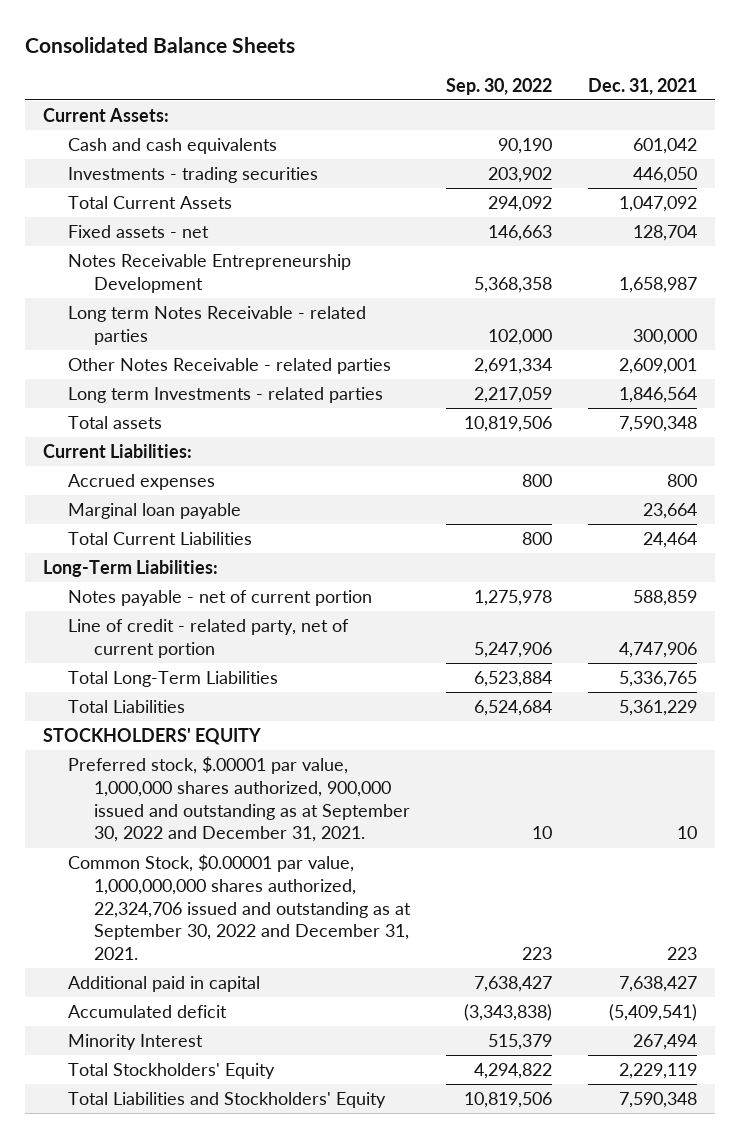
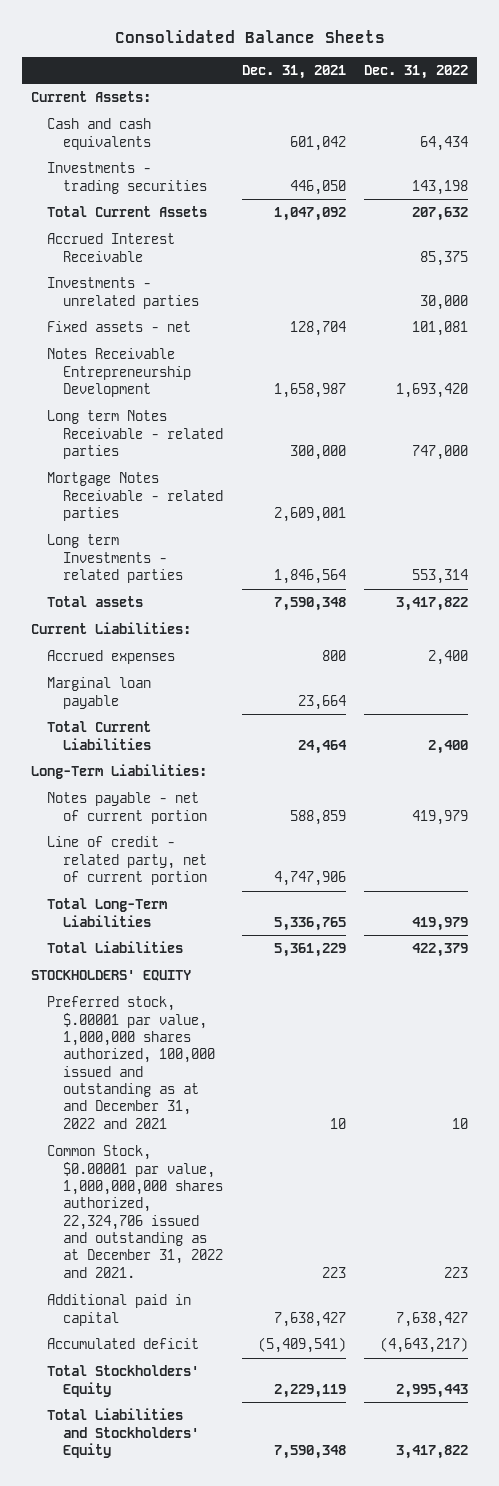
[445,77,552,95] Sep. 30, 2022 -> none
none -> [364,64,469,79] Dec. 31, 2022
none -> [47,233,176,262] Accrued Interest Receivable
none -> [47,277,200,309] Investments - unrelated parties
[68,358,392,375] Other Notes Receivable - related parties -> [47,472,224,521] Mortgage Notes Receivable - related parties
[68,756,410,843] Preferred stock, $.00001 par value, 1,000,000 shares authorized, 900,000 issued and outstanding as at September 30, 2022 and December 31, 2021. -> [47,996,216,1129] Preferred stock, $.00001 par value, 1,000,000 shares authorized, 100,000 issued and outstanding as at and December 31, 2022 and 2021
[68,854,411,961] Common Stock, $0.00001 par value, 1,000,000,000 shares authorized, 22,324,706 issued and outstanding as at September 30, 2022 and December 31, 2021. -> [47,1145,224,1278] Common Stock, $0.00001 par value, 1,000,000,000 shares authorized, 22,324,706 issued and outstanding as at December 31, 2022 and 2021.
[68,1034,204,1051] Minority Interest -> none

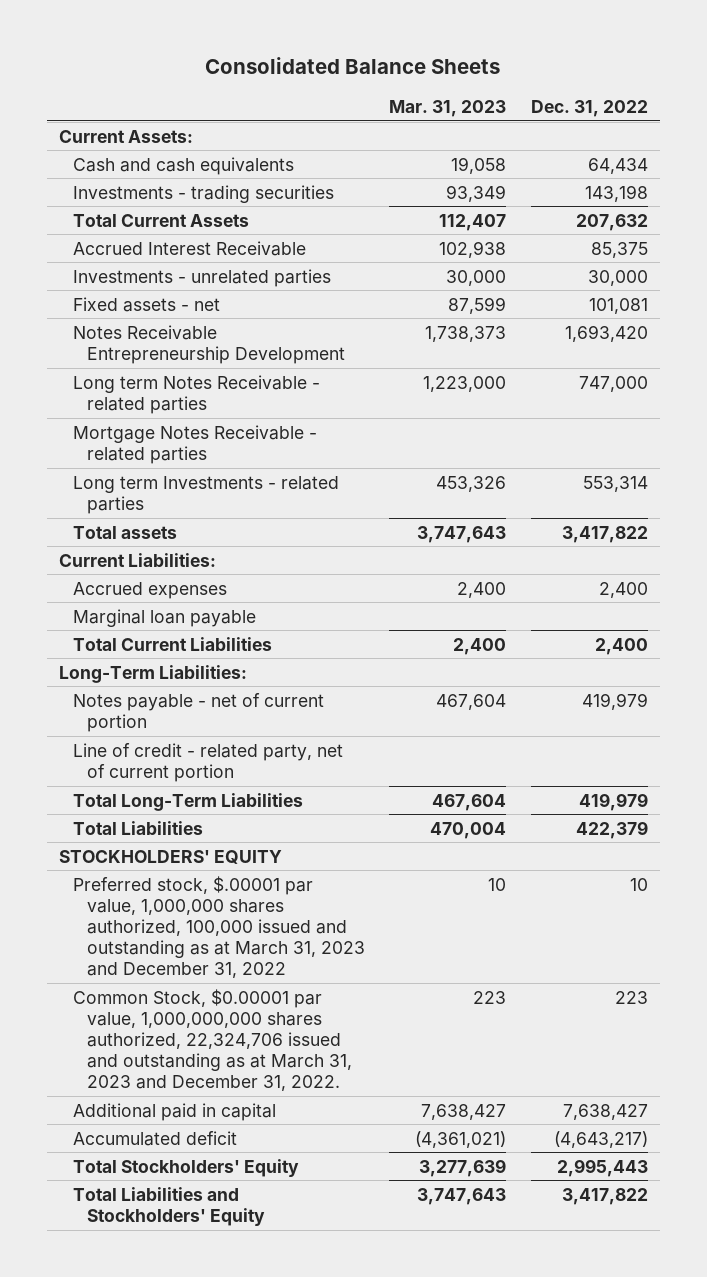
[241,64,346,79] Dec. 31, 2021 -> none
none -> [389,99,507,117] Mar. 31, 2023
[47,996,216,1129] Preferred stock, $.00001 par value, 1,000,000 shares authorized, 100,000 issued and outstanding as at and December 31, 2022 and 2021 -> [72,875,365,979] Preferred stock, $.00001 par value, 1,000,000 shares authorized, 100,000 issued and outstanding as at March 31, 2023 and December 31, 2022
[47,1145,224,1278] Common Stock, $0.00001 par value, 1,000,000,000 shares authorized, 22,324,706 issued and outstanding as at December 31, 2022 and 2021. -> [72,988,352,1092] Common Stock, $0.00001 par value, 1,000,000,000 shares authorized, 22,324,706 issued and outstanding as at March 31, 2023 and December 31, 2022.

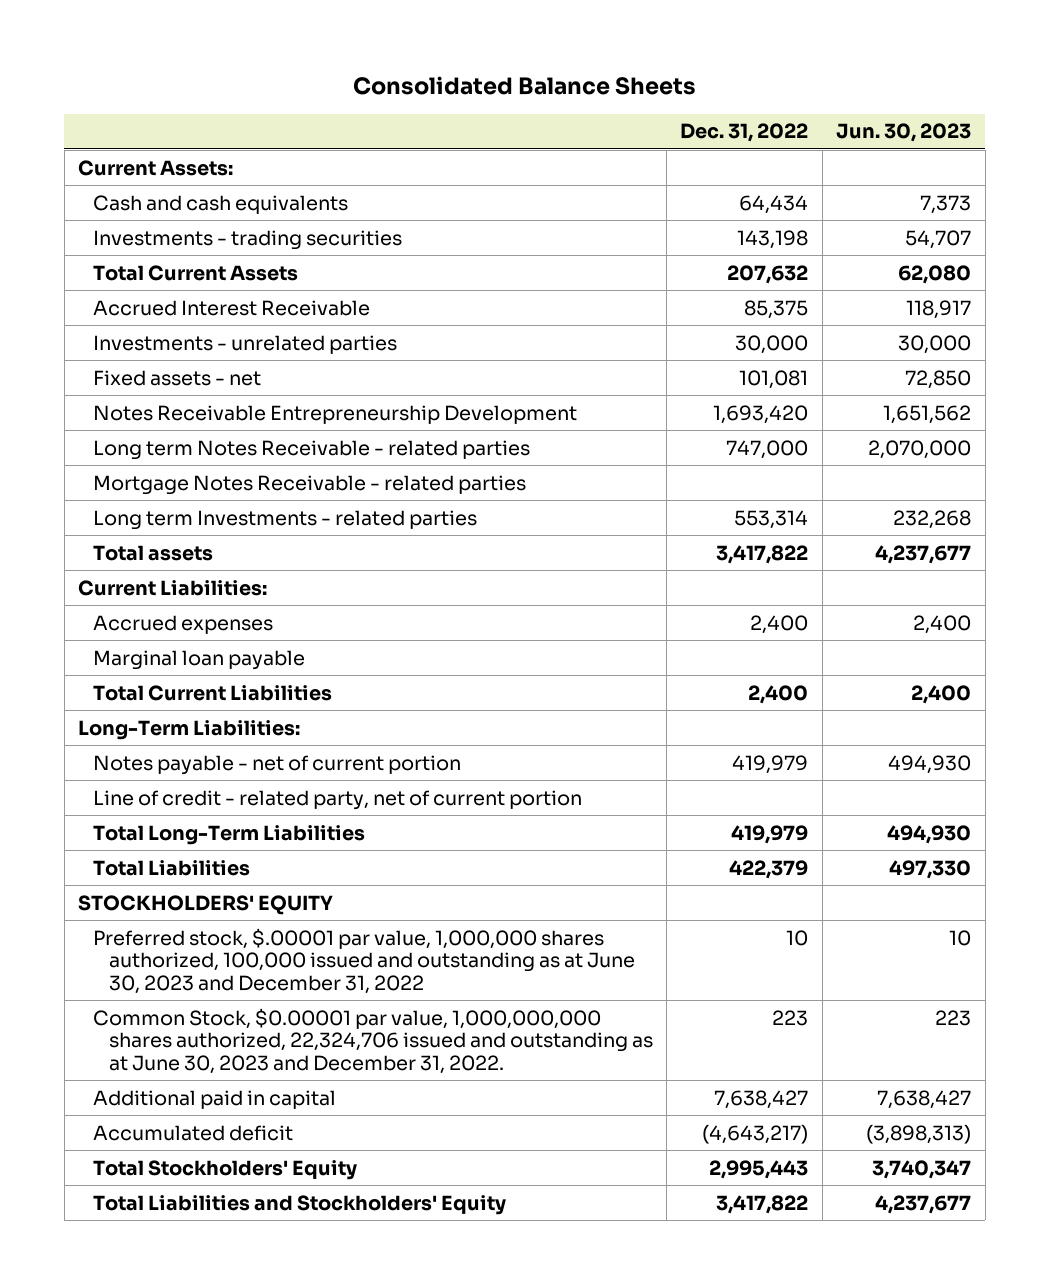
[389,99,507,117] Mar. 31, 2023 -> none
none -> [836,123,972,143] Jun. 30, 2023
[72,875,365,979] Preferred stock, $.00001 par value, 1,000,000 shares authorized, 100,000 issued and outstanding as at March 31, 2023 and December 31, 2022 -> [93,927,635,995] Preferred stock, $.00001 par value, 1,000,000 shares authorized, 100,000 issued and outstanding as at June 30, 2023 and December 31, 2022
[72,988,352,1092] Common Stock, $0.00001 par value, 1,000,000,000 shares authorized, 22,324,706 issued and outstanding as at March 31, 2023 and December 31, 2022. -> [93,1007,653,1075] Common Stock, $0.00001 par value, 1,000,000,000 shares authorized, 22,324,706 issued and outstanding as at June 30, 2023 and December 31, 2022.

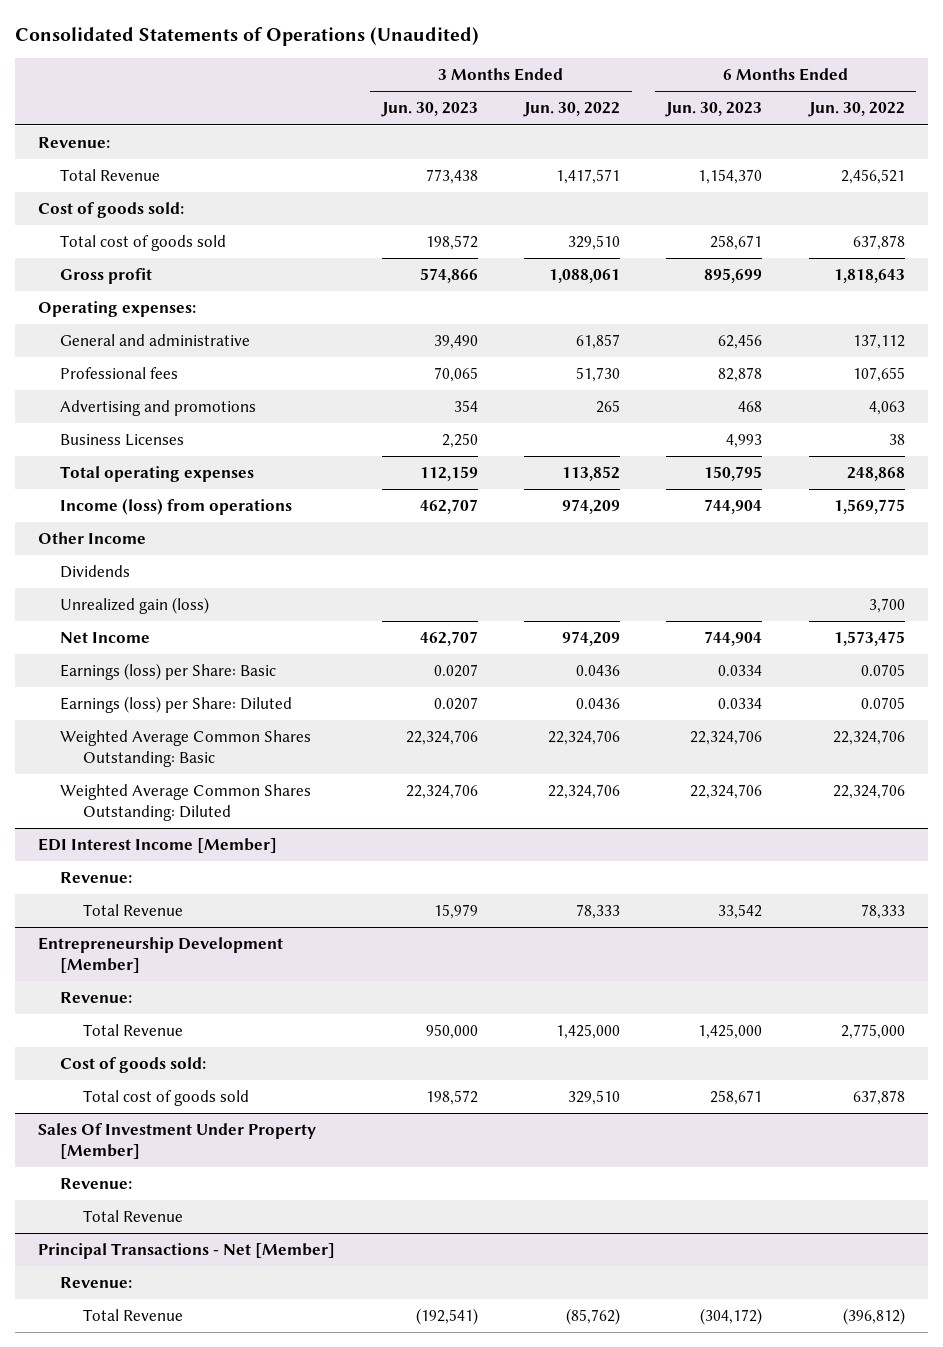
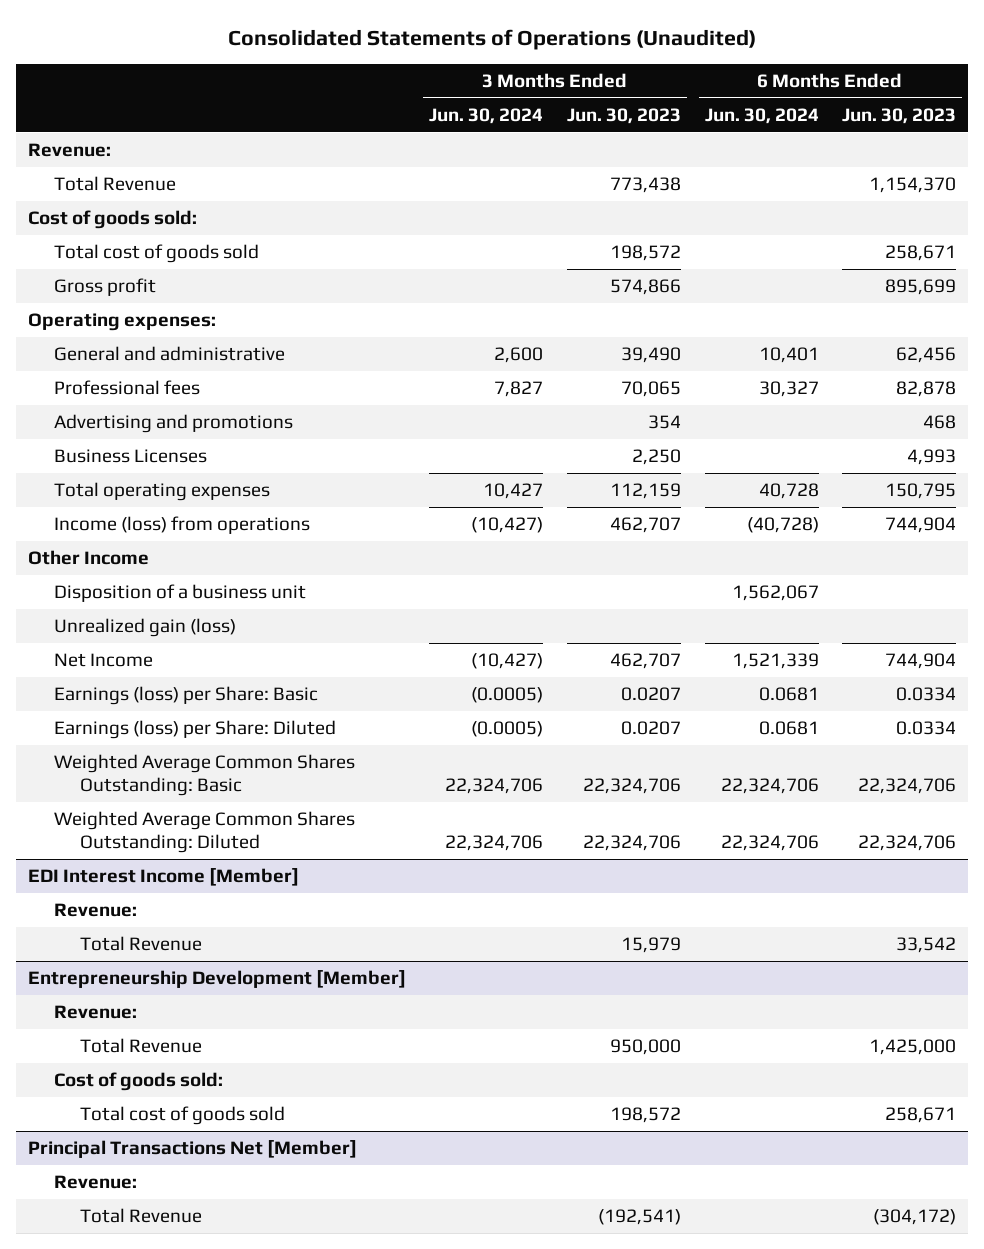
[522,102,620,118] Jun. 30, 2022 -> none
[807,102,905,118] Jun. 30, 2022 -> none
none -> [429,107,544,124] Jun. 30, 2024
none -> [704,107,819,124] Jun. 30, 2024
[60,565,131,579] Dividends -> none
none -> [53,584,306,603] Disposition of a business unit
[38,1123,317,1160] Sales Of Investment Under Property [Member] -> none
[60,1178,133,1190] Revenue: -> none
[82,1210,183,1223] Total Revenue -> none
[38,1243,336,1260] Principal Transactions - Net [Member] -> [27,1140,357,1159] Principal Transactions Net [Member]

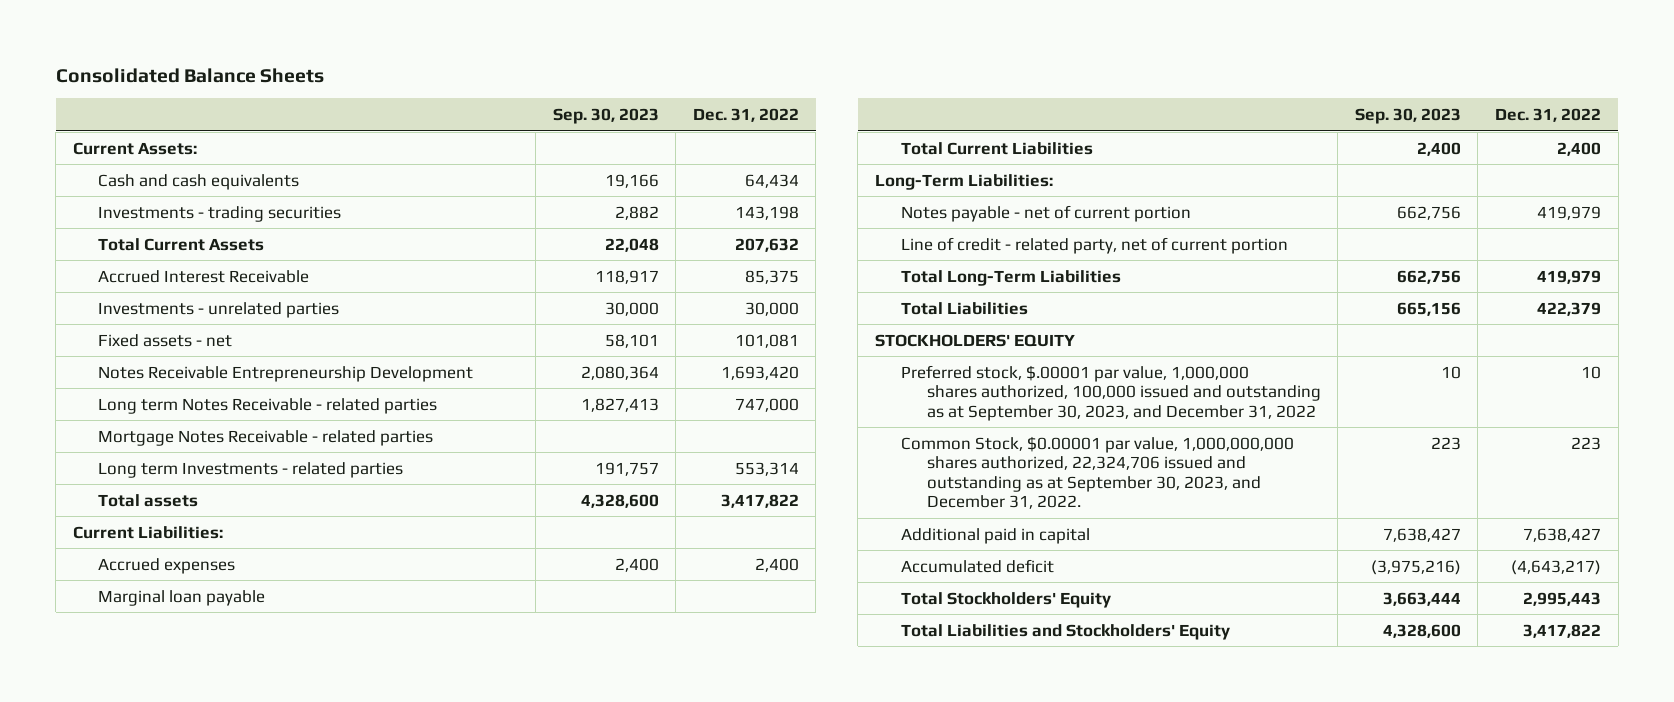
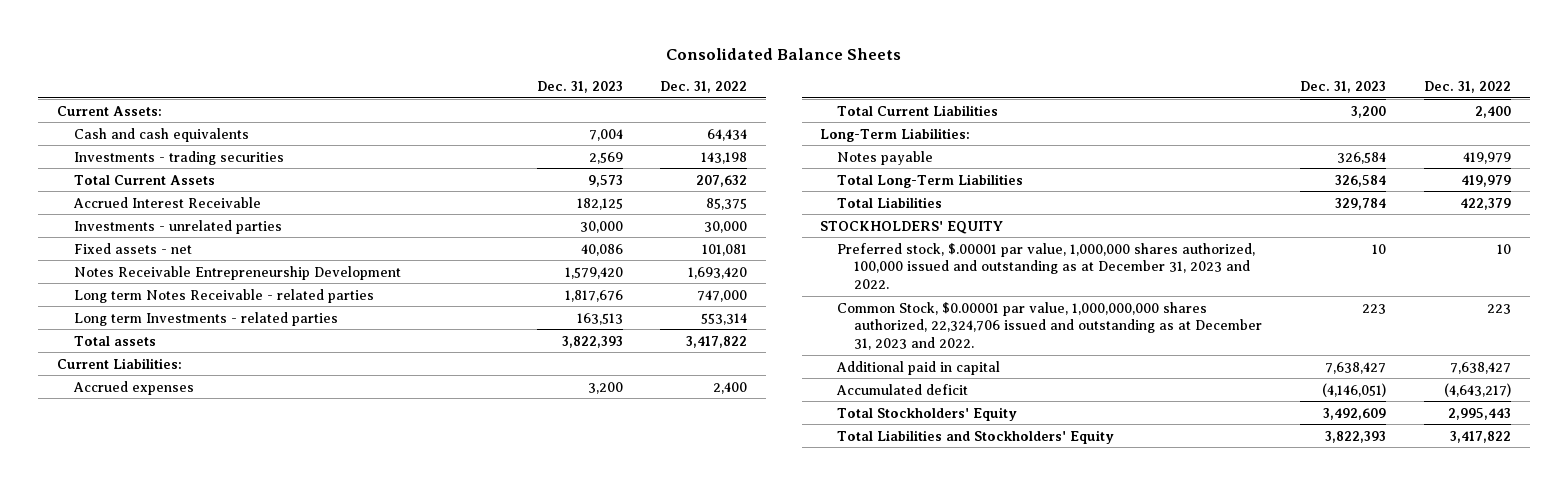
[552,108,659,125] Sep. 30, 2023 -> none
none -> [536,80,623,93] Dec. 31, 2023
[98,429,434,446] Mortgage Notes Receivable - related parties -> none
[98,589,266,606] Marginal loan payable -> none
[900,236,1288,254] Line of credit - related party, net of current portion -> none
[900,204,1191,222] Notes payable - net of current portion -> [837,150,934,165] Notes payable
[900,364,1321,421] Preferred stock, $.00001 par value, 1,000,000 shares authorized, 100,000 issued and outstanding as at September 30, 2023, and December 31, 2022 -> [837,242,1256,290] Preferred stock, $.00001 par value, 1,000,000 shares authorized, 100,000 issued and outstanding as at December 31, 2023 and 2022.
[900,435,1294,510] Common Stock, $0.00001 par value, 1,000,000,000 shares authorized, 22,324,706 issued and outstanding as at September 30, 2023, and December 31, 2022. -> [837,301,1263,351] Common Stock, $0.00001 par value, 1,000,000,000 shares authorized, 22,324,706 issued and outstanding as at December 31, 2023 and 2022.

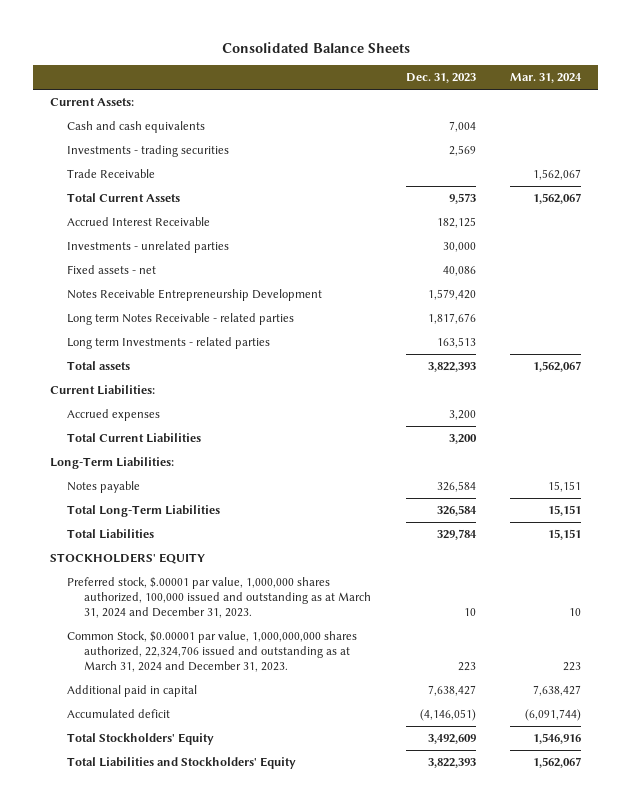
[660,80,748,93] Dec. 31, 2022 -> none
none -> [509,73,582,84] Mar. 31, 2024
none -> [67,169,156,179] Trade Receivable
[837,242,1256,290] Preferred stock, $.00001 par value, 1,000,000 shares authorized, 100,000 issued and outstanding as at December 31, 2023 and 2022. -> [67,577,372,618] Preferred stock, $.00001 par value, 1,000,000 shares authorized, 100,000 issued and outstanding as at March 31, 2024 and December 31, 2023.
[837,301,1263,351] Common Stock, $0.00001 par value, 1,000,000,000 shares authorized, 22,324,706 issued and outstanding as at December 31, 2023 and 2022. -> [67,631,358,672] Common Stock, $0.00001 par value, 1,000,000,000 shares authorized, 22,324,706 issued and outstanding as at March 31, 2024 and December 31, 2023.

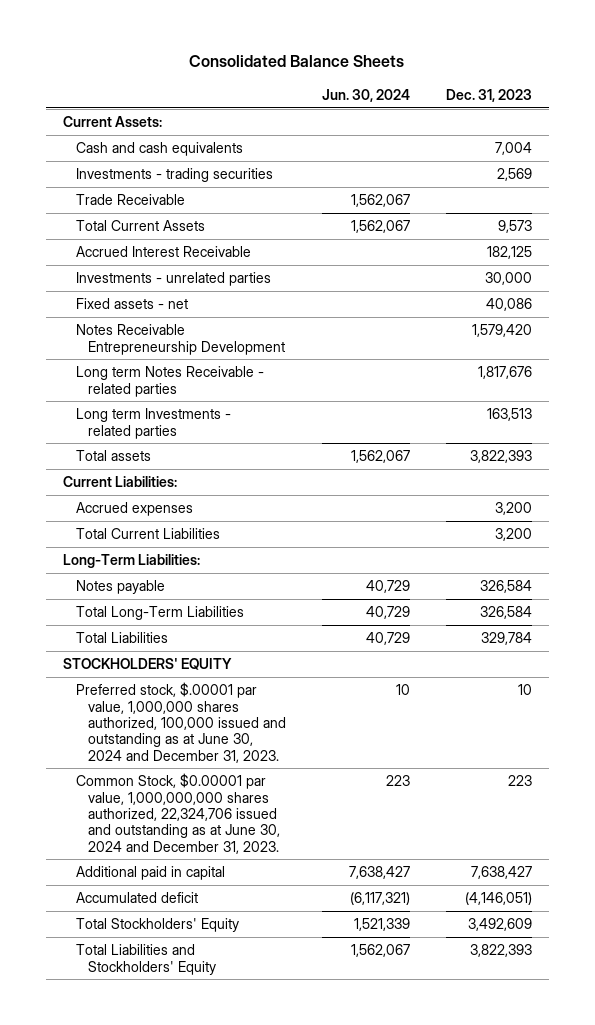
[509,73,582,84] Mar. 31, 2024 -> none
none -> [321,88,410,102] Jun. 30, 2024
[67,577,372,618] Preferred stock, $.00001 par value, 1,000,000 shares authorized, 100,000 issued and outstanding as at March 31, 2024 and December 31, 2023. -> [75,682,287,763] Preferred stock, $.00001 par value, 1,000,000 shares authorized, 100,000 issued and outstanding as at June 30, 2024 and December 31, 2023.
[67,631,358,672] Common Stock, $0.00001 par value, 1,000,000,000 shares authorized, 22,324,706 issued and outstanding as at March 31, 2024 and December 31, 2023. -> [75,773,281,854] Common Stock, $0.00001 par value, 1,000,000,000 shares authorized, 22,324,706 issued and outstanding as at June 30, 2024 and December 31, 2023.

